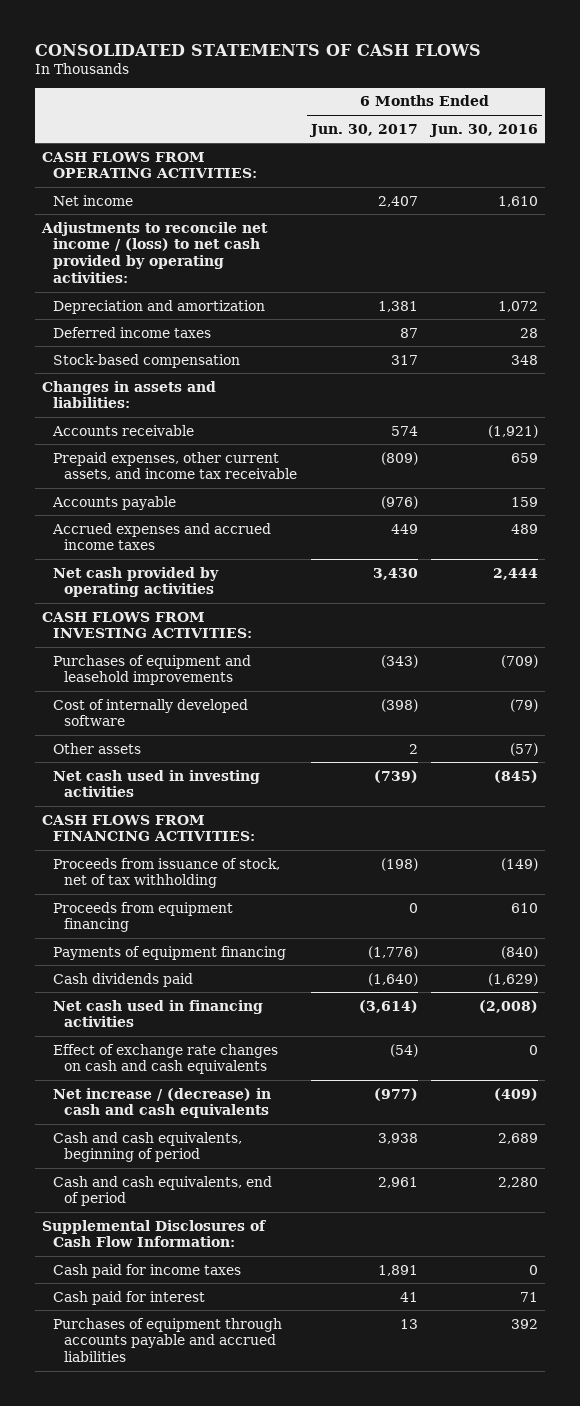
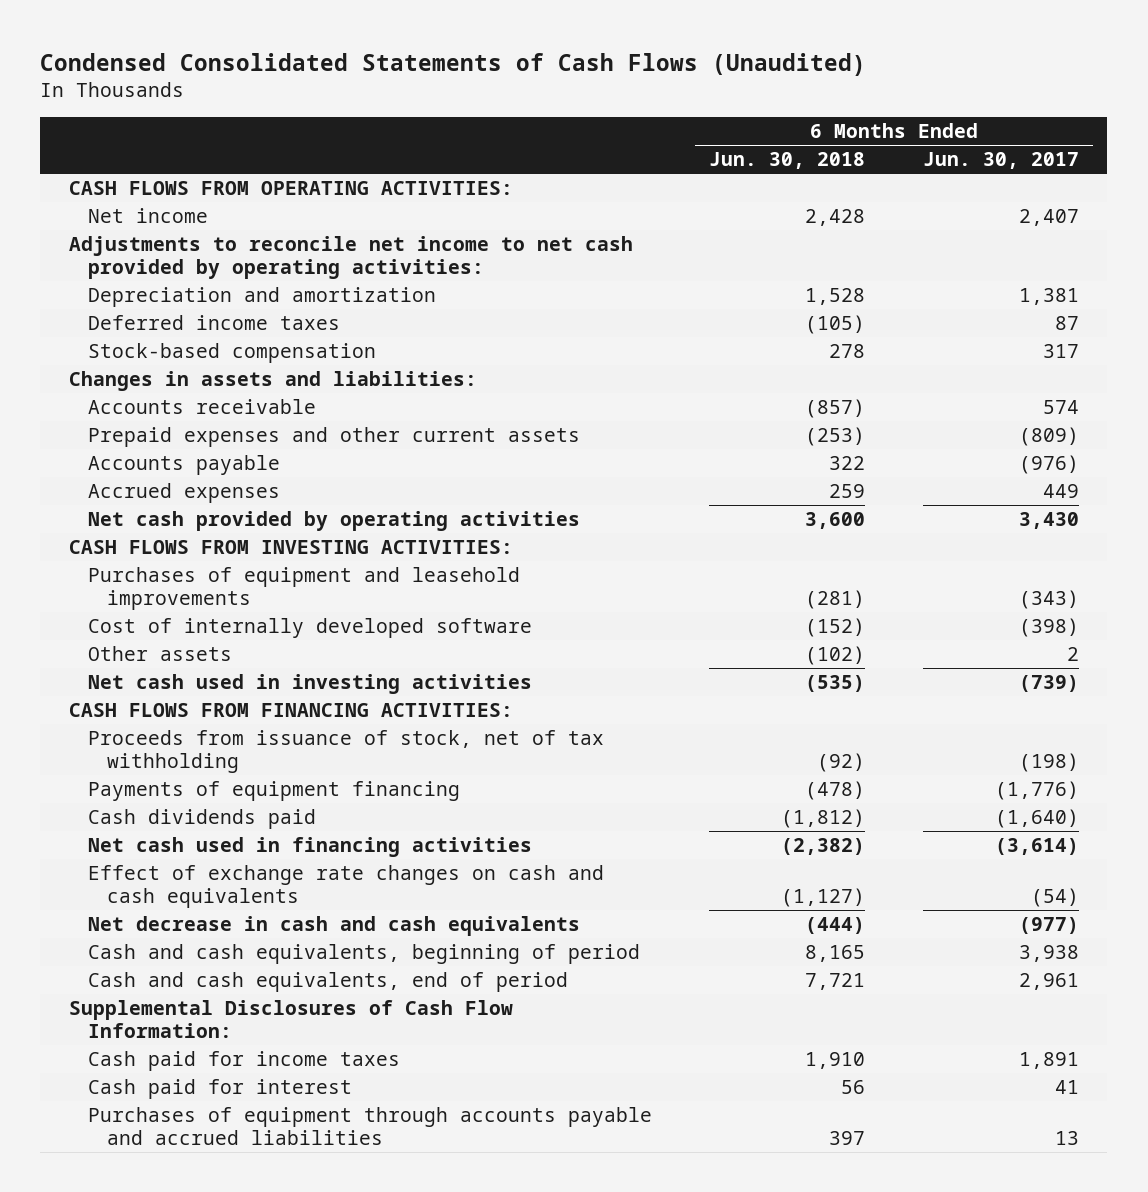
[34,43,481,56] CONSOLIDATED STATEMENTS OF CASH FLOWS -> [40,52,867,76] Condensed Consolidated Statements of Cash Flows (Unaudited)
[429,123,539,137] Jun. 30, 2016 -> none
none -> [709,152,866,170] Jun. 30, 2018
[40,221,268,284] Adjustments to reconcile net income / (loss) to net cash provided by operating activities: -> [69,236,634,280] Adjustments to reconcile net income to net cash provided by operating activities:
[52,451,298,481] Prepaid expenses, other current assets, and income tax receivable -> [88,427,581,448] Prepaid expenses and other current assets
[51,522,271,551] Accrued expenses and accrued income taxes -> [88,483,281,504] Accrued expenses
[52,901,233,933] Proceeds from equipment financing -> none
[52,1087,271,1119] Net increase / (decrease) in cash and cash equivalents -> [88,916,581,937] Net decrease in cash and cash equivalents

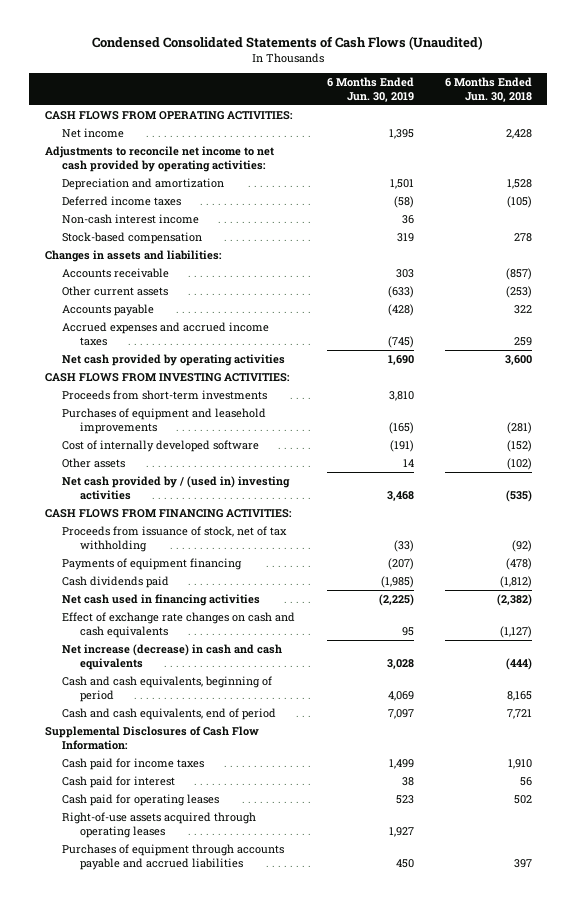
[922,152,1079,170] Jun. 30, 2017 -> none
none -> [326,76,414,102] 6 Months Ended Jun. 30, 2019
none -> [62,214,200,225] Non-cash interest income
[88,427,581,448] Prepaid expenses and other current assets -> [62,286,169,297] Other current assets
[88,483,281,504] Accrued expenses -> [62,322,270,346] Accrued expenses and accrued income taxes
none -> [62,390,268,401] Proceeds from short-term investments
[88,674,533,695] Net cash used in investing activities -> [62,476,291,500] Net cash provided by / (used in) investing activities
[88,916,581,937] Net decrease in cash and cash equivalents -> [62,644,283,670] Net increase (decrease) in cash and cash equivalents
none -> [62,794,220,807] Cash paid for operating leases
none -> [62,812,257,838] Right-of-use assets acquired through operating leases

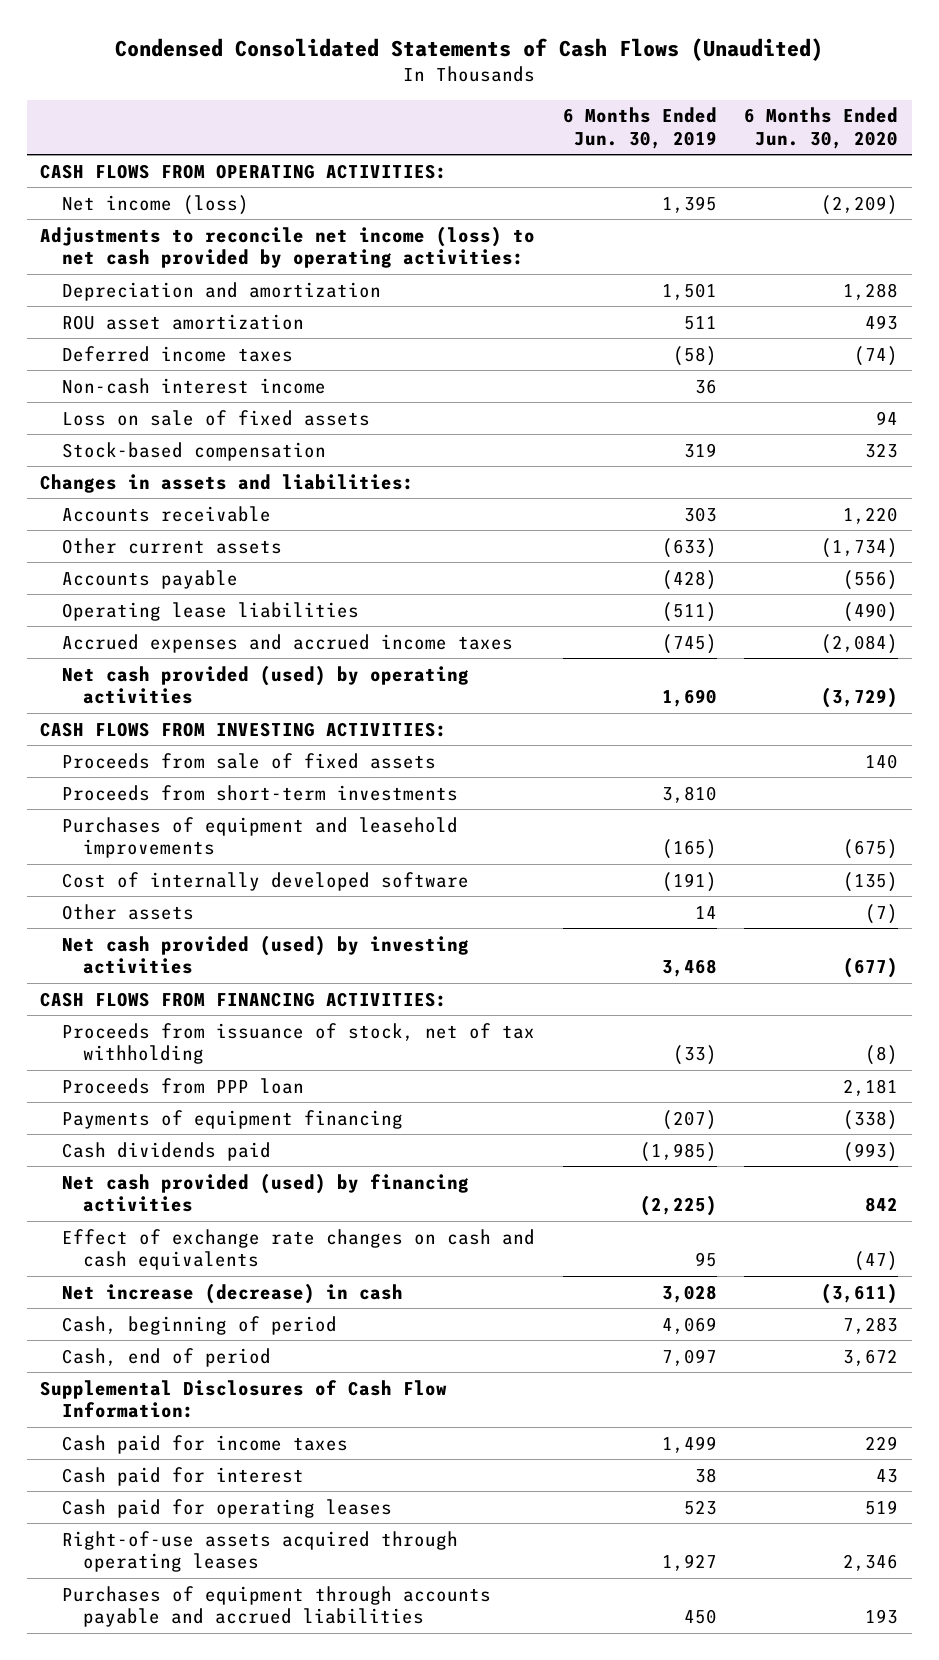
[444,76,532,102] 6 Months Ended Jun. 30, 2018 -> none
none -> [744,107,899,149] 6 Months Ended Jun. 30, 2020
[62,128,125,139] Net income -> [61,194,249,215] Net income (loss)
[44,146,274,172] Adjustments to reconcile net income to net cash provided by operating activities: -> [40,225,536,269] Adjustments to reconcile net income (loss) to net cash provided by operating activities:
none -> [61,313,304,330] ROU asset amortization
none -> [61,409,370,426] Loss on sale of fixed assets
none -> [61,601,359,621] Operating lease liabilities
[62,354,286,367] Net cash provided by operating activities -> [61,664,469,705] Net cash provided (used) by operating activities
none -> [61,752,436,769] Proceeds from sale of fixed assets
[62,476,291,500] Net cash provided by / (used in) investing activities -> [61,934,469,975] Net cash provided (used) by investing activities
none -> [61,1077,304,1094] Proceeds from PPP loan
[62,594,261,607] Net cash used in financing activities -> [61,1172,469,1213] Net cash provided (used) by financing activities
[62,644,283,670] Net increase (decrease) in cash and cash equivalents -> [61,1282,403,1304] Net increase (decrease) in cash
[62,676,273,702] Cash and cash equivalents, beginning of period -> [61,1315,337,1335] Cash, beginning of period
[62,708,277,721] Cash and cash equivalents, end of period -> [61,1347,271,1367] Cash, end of period

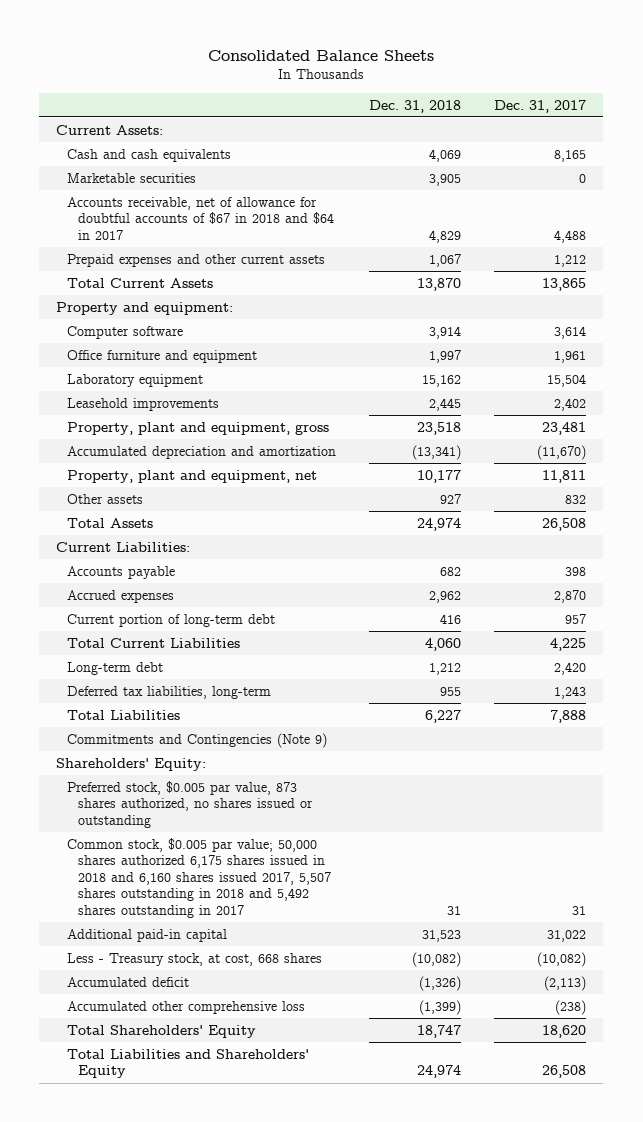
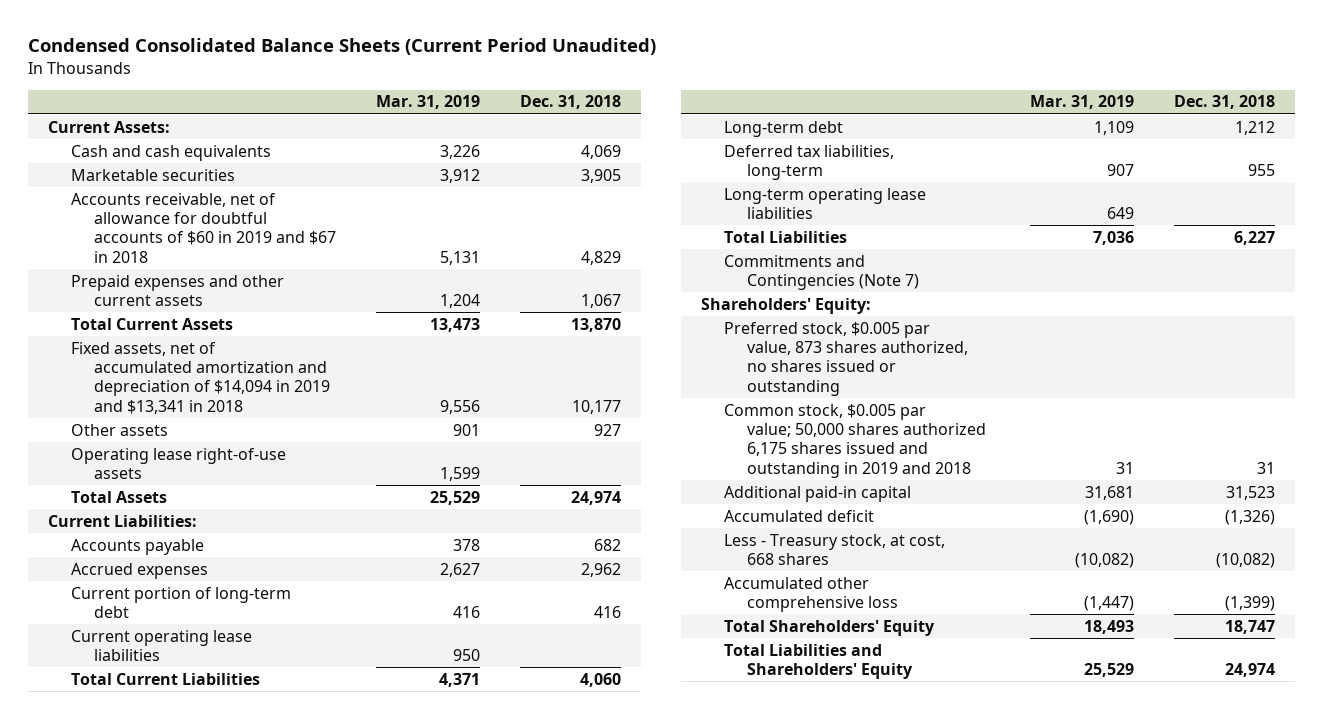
[208,49,435,61] Consolidated Balance Sheets -> [27,38,656,56] Condensed Consolidated Balance Sheets (Current Period Unaudited)
[494,99,587,113] Dec. 31, 2017 -> none
none -> [375,95,480,110] Mar. 31, 2019
[66,196,334,240] Accounts receivable, net of allowance for doubtful accounts of $67 in 2018 and $64 in 2017 -> [70,192,336,263] Accounts receivable, net of allowance for doubtful accounts of $60 in 2019 and $67 in 2018
[56,301,234,315] Property and equipment: -> none
[66,325,183,339] Computer software -> none
[66,349,257,363] Office furniture and equipment -> none
[66,373,203,387] Laboratory equipment -> none
[66,397,219,411] Leasehold improvements -> none
[66,421,329,435] Property, plant and equipment, gross -> none
[66,445,336,459] Accumulated depreciation and amortization -> none
[66,469,317,483] Property, plant and equipment, net -> [70,341,330,414] Fixed assets, net of accumulated amortization and depreciation of $14,094 in 2019 and $13,341 in 2018
none -> [70,447,286,479] Operating lease right-of-use assets
none -> [70,629,252,661] Current operating lease liabilities
none -> [724,187,927,219] Long-term operating lease liabilities
[66,732,327,748] Commitments and Contingencies (Note 9) -> [724,254,920,290] Commitments and Contingencies (Note 7)
[66,837,331,918] Common stock, $0.005 par value; 50,000 shares authorized 6,175 shares issued in 2018 and 6,160 shares issued 2017, 5,507 shares outstanding in 2018 and 5,492 shares outstanding in 2017 -> [724,403,987,478] Common stock, $0.005 par value; 50,000 shares authorized 6,175 shares issued and outstanding in 2019 and 2018
[66,952,322,966] Less - Treasury stock, at cost, 668 shares -> [724,533,946,565] Less - Treasury stock, at cost, 668 shares

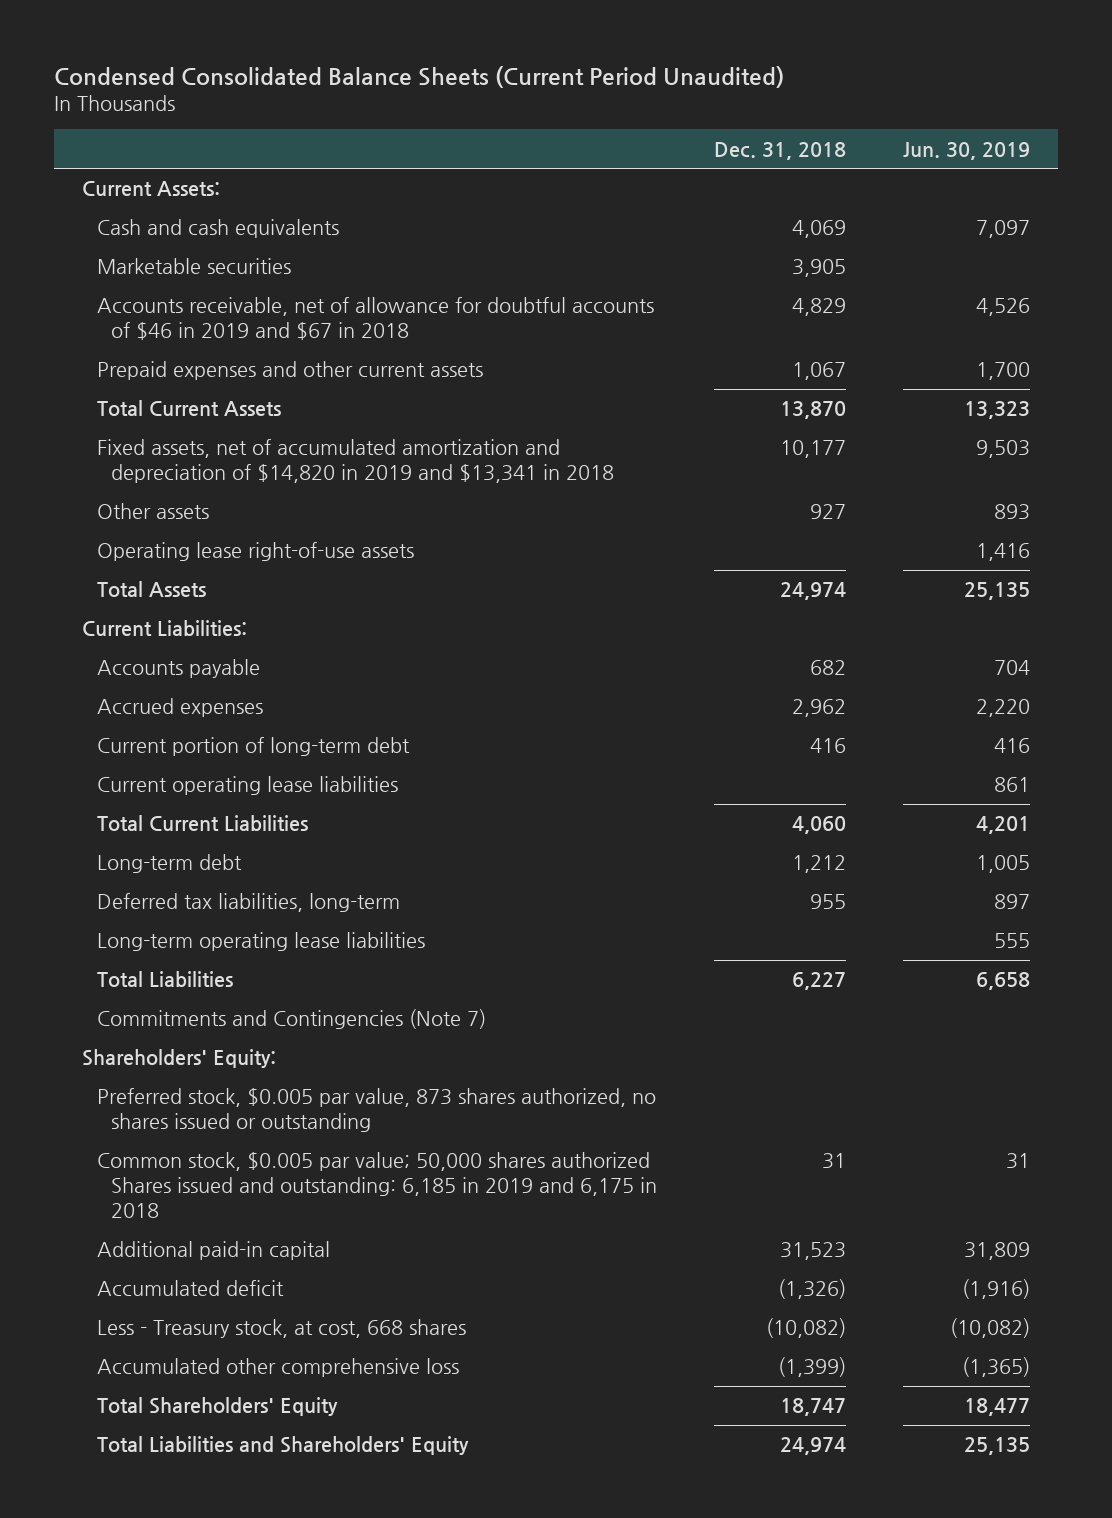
[375,95,480,110] Mar. 31, 2019 -> none
none -> [902,141,1030,160] Jun. 30, 2019
[70,192,336,263] Accounts receivable, net of allowance for doubtful accounts of $60 in 2019 and $67 in 2018 -> [96,297,654,341] Accounts receivable, net of allowance for doubtful accounts of $46 in 2019 and $67 in 2018
[70,341,330,414] Fixed assets, net of accumulated amortization and depreciation of $14,094 in 2019 and $13,341 in 2018 -> [96,439,615,484] Fixed assets, net of accumulated amortization and depreciation of $14,820 in 2019 and $13,341 in 2018
[724,403,987,478] Common stock, $0.005 par value; 50,000 shares authorized 6,175 shares issued and outstanding in 2019 and 2018 -> [96,1152,658,1219] Common stock, $0.005 par value; 50,000 shares authorized Shares issued and outstanding: 6,185 in 2019 and 6,175 in 2018

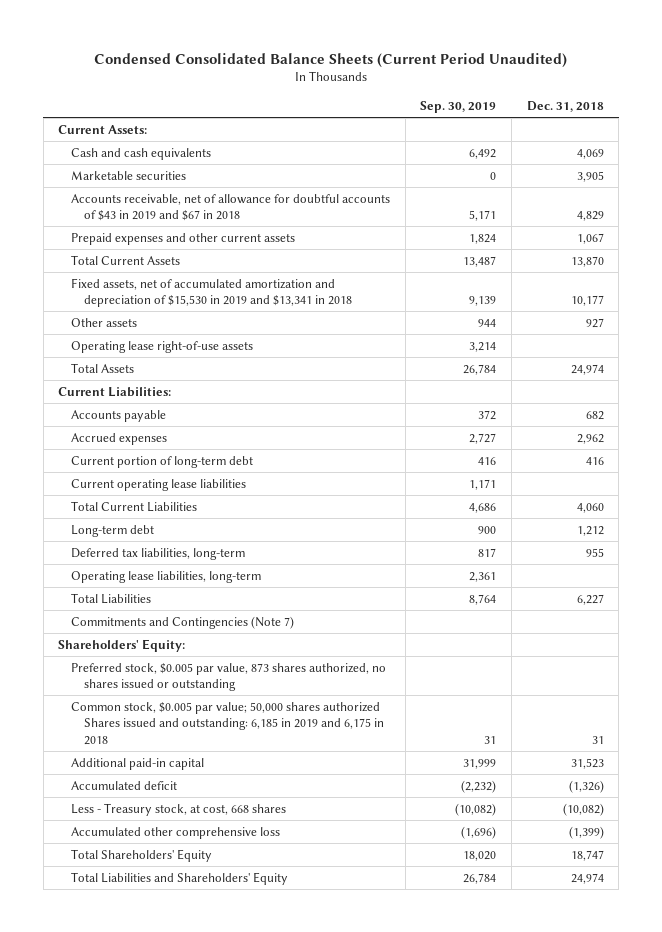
[902,141,1030,160] Jun. 30, 2019 -> none
none -> [420,101,497,114] Sep. 30, 2019
[96,297,654,341] Accounts receivable, net of allowance for doubtful accounts of $46 in 2019 and $67 in 2018 -> [71,193,391,222] Accounts receivable, net of allowance for doubtful accounts of $43 in 2019 and $67 in 2018
[96,439,615,484] Fixed assets, net of accumulated amortization and depreciation of $14,820 in 2019 and $13,341 in 2018 -> [71,277,352,308] Fixed assets, net of accumulated amortization and depreciation of $15,530 in 2019 and $13,341 in 2018
[96,932,425,952] Long-term operating lease liabilities -> [71,570,262,583] Operating lease liabilities, long-term

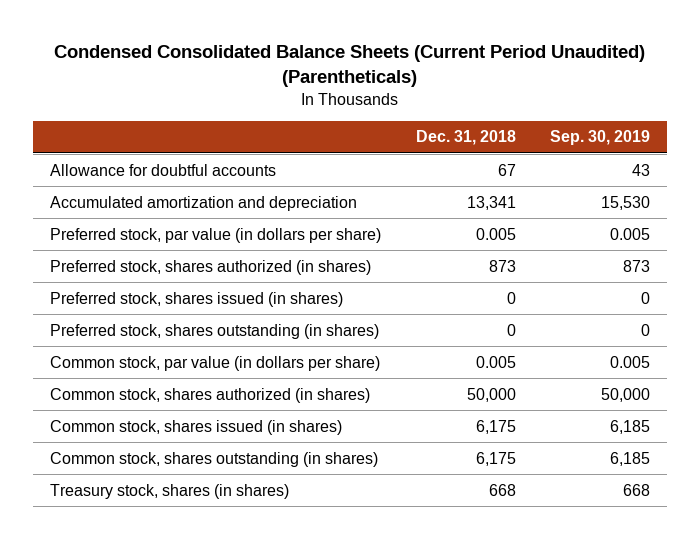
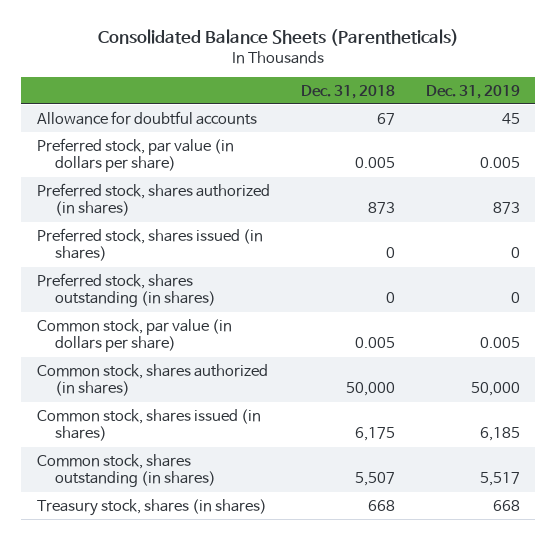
[54,44,646,87] Condensed Consolidated Balance Sheets (Current Period Unaudited) (Parentheticals) -> [98,29,460,47] Consolidated Balance Sheets (Parentheticals)
[550,130,651,146] Sep. 30, 2019 -> none
none -> [425,84,520,99] Dec. 31, 2019
[49,195,357,211] Accumulated amortization and depreciation -> none
[475,451,516,466] 6,175 -> [354,472,395,487] 5,507

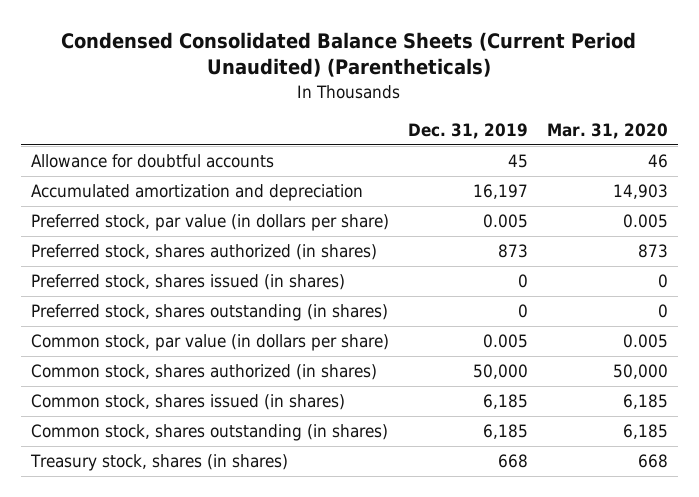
[98,29,460,47] Consolidated Balance Sheets (Parentheticals) -> [61,31,637,78] Condensed Consolidated Balance Sheets (Current Period Unaudited) (Parentheticals)
[300,84,395,99] Dec. 31, 2018 -> none
none -> [547,123,669,140] Mar. 31, 2020
none -> [30,184,363,202] Accumulated amortization and depreciation
[479,472,520,487] 5,517 -> [482,424,528,440] 6,185

